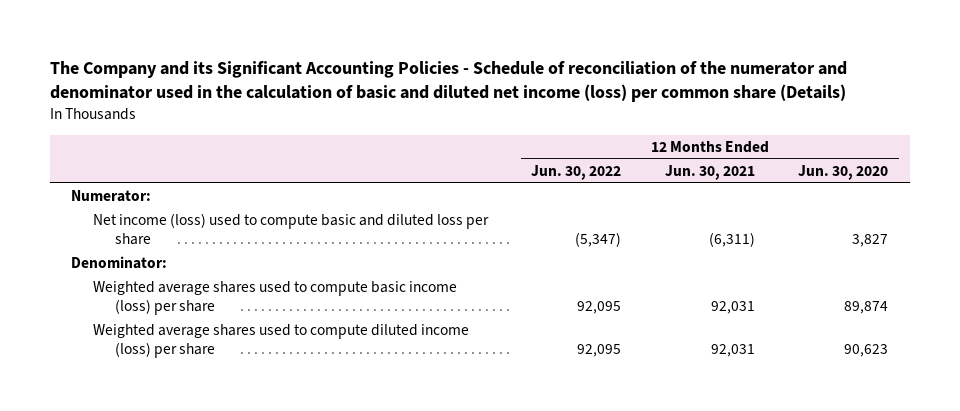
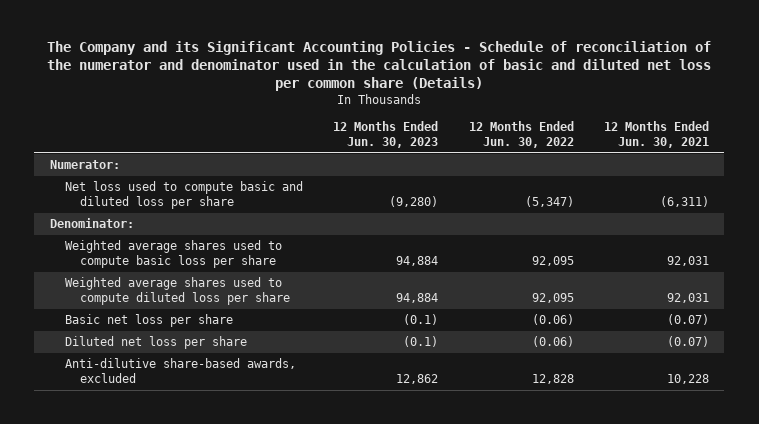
[49,60,847,103] The Company and its Significant Accounting Policies - Schedule of reconciliation of the numerator and denominator used in the calculation of basic and diluted net income (loss) per common share (Details) -> [47,41,712,92] The Company and its Significant Accounting Policies - Schedule of reconciliation of the numerator and denominator used in the calculation of basic and diluted net loss per common share (Details)
[798,164,889,180] Jun. 30, 2020 -> none
none -> [333,120,439,148] 12 Months Ended Jun. 30, 2023
[93,213,490,245] Net income (loss) used to compute basic and diluted loss per share -> [64,181,303,210] Net loss used to compute basic and diluted loss per share
[93,281,458,315] Weighted average shares used to compute basic income (loss) per share -> [64,240,282,269] Weighted average shares used to compute basic loss per share
[93,324,470,358] Weighted average shares used to compute diluted income (loss) per share -> [64,277,291,306] Weighted average shares used to compute diluted loss per share
none -> [64,314,233,328] Basic net loss per share
none -> [64,336,247,350] Diluted net loss per share
none -> [64,358,296,384] Anti-dilutive share-based awards, excluded

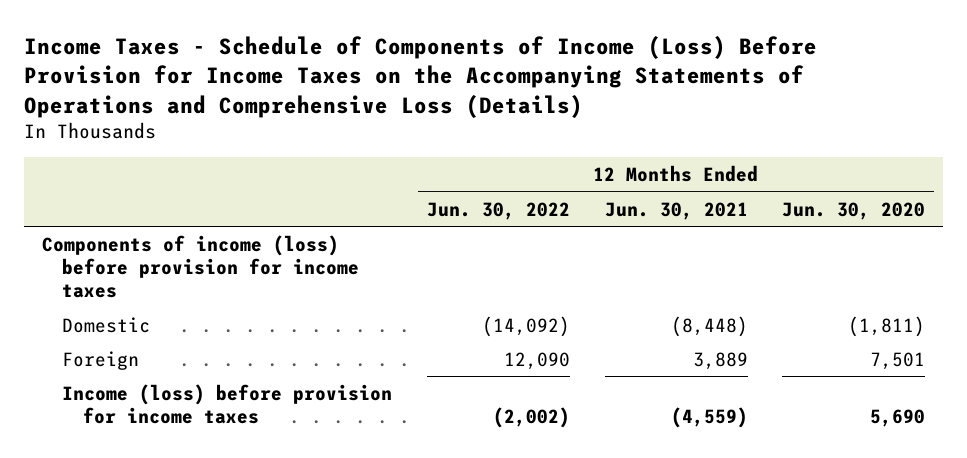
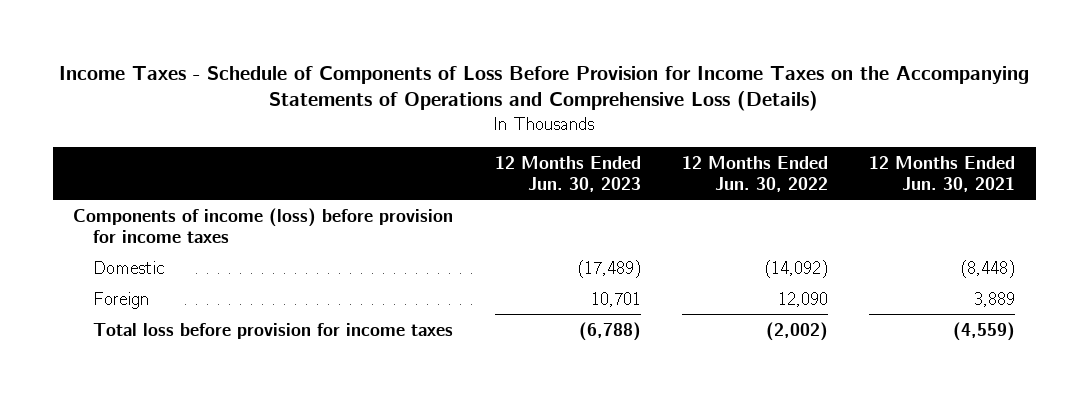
[24,35,818,118] Income Taxes - Schedule of Components of Income (Loss) Before Provision for Income Taxes on the Accompanying Statements of Operations and Comprehensive Loss (Details) -> [59,65,1030,112] Income Taxes - Schedule of Components of Loss Before Provision for Income Taxes on the Accompanying Statements of Operations and Comprehensive Loss (Details)
[782,201,926,220] Jun. 30, 2020 -> none
none -> [494,155,641,192] 12 Months Ended Jun. 30, 2023
[62,383,393,425] Income (loss) before provision for income taxes -> [93,322,454,339] Total loss before provision for income taxes

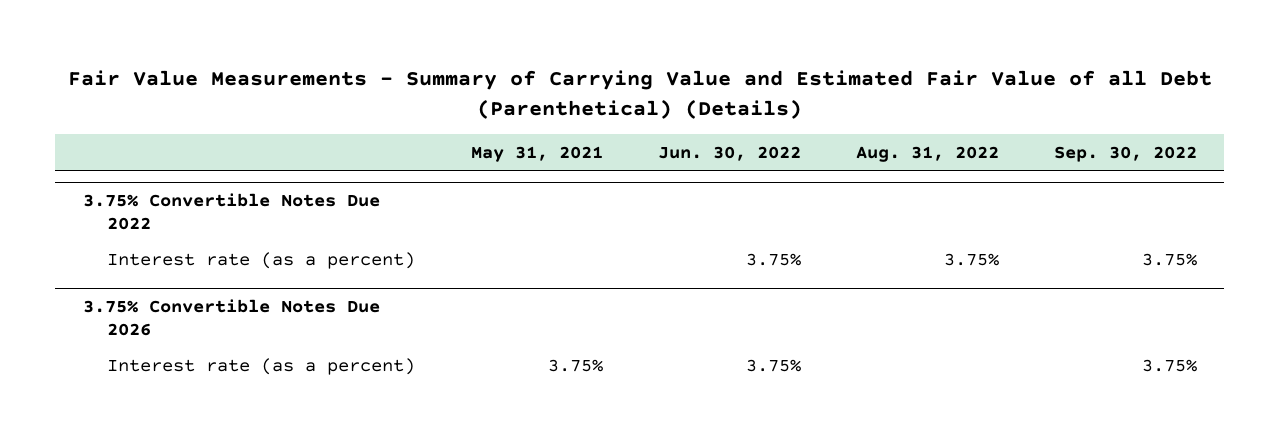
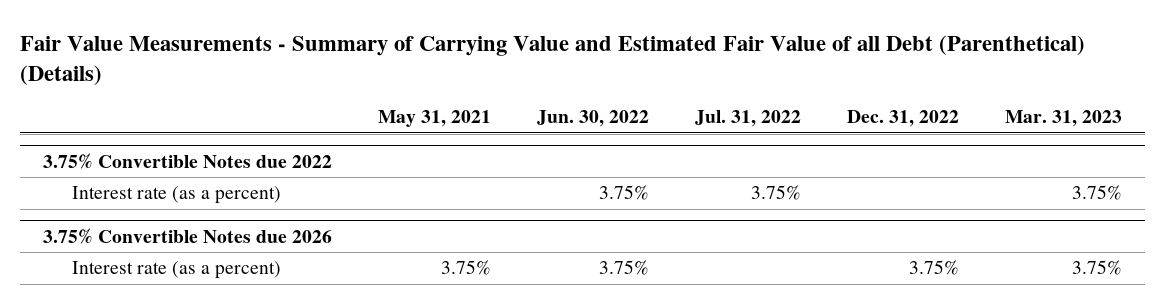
[855,145,999,162] Aug. 31, 2022 -> none
[1053,145,1197,162] Sep. 30, 2022 -> none
none -> [694,110,801,128] Jul. 31, 2022
none -> [846,110,959,128] Dec. 31, 2022
none -> [1004,110,1122,128] Mar. 31, 2023
[82,193,380,230] 3.75% Convertible Notes Due 2022 -> [43,153,333,170] 3.75% Convertible Notes due 2022
[82,299,380,336] 3.75% Convertible Notes Due 2026 -> [43,228,333,245] 3.75% Convertible Notes due 2026

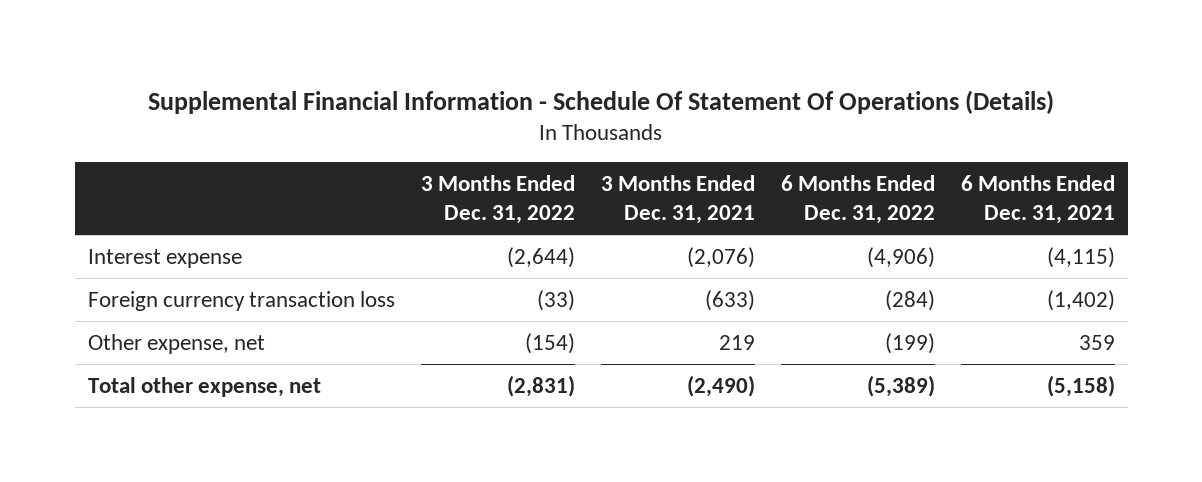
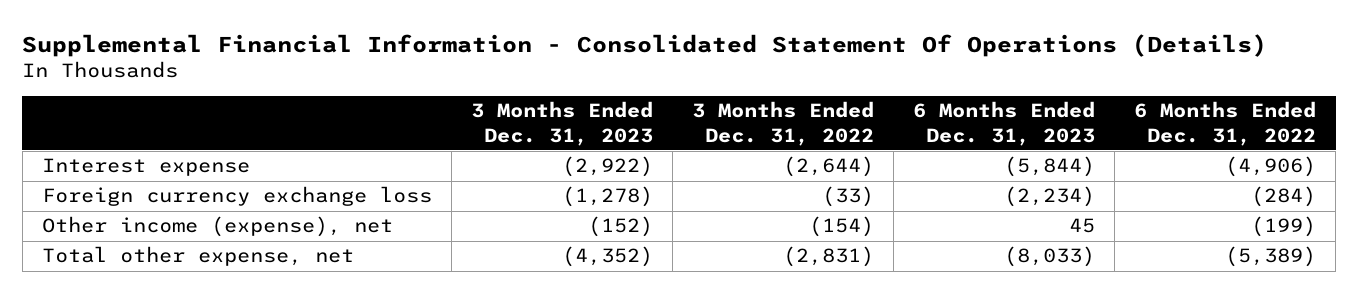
[148,89,1055,114] Supplemental Financial Information - Schedule Of Statement Of Operations (Details) -> [22,33,1268,57] Supplemental Financial Information - Consolidated Statement Of Operations (Details)
[600,175,755,224] 3 Months Ended Dec. 31, 2021 -> none
[960,175,1115,224] 6 Months Ended Dec. 31, 2021 -> none
none -> [471,101,654,146] 3 Months Ended Dec. 31, 2023
none -> [913,101,1096,146] 6 Months Ended Dec. 31, 2023
[87,291,395,312] Foreign currency transaction loss -> [41,186,432,207] Foreign currency exchange loss
[87,334,265,355] Other expense, net -> [41,216,393,238] Other income (expense), net

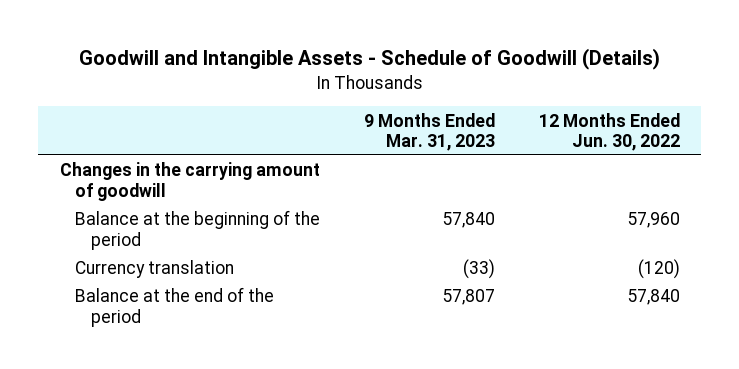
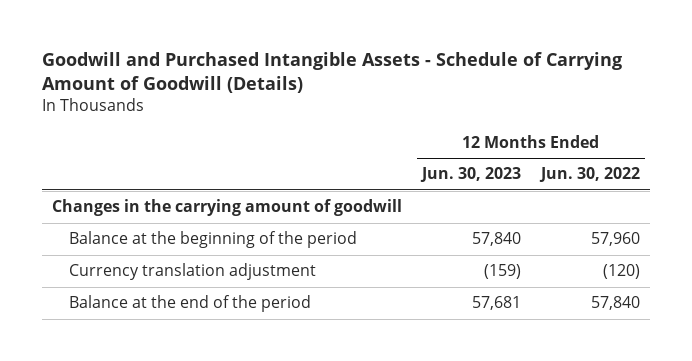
[78,48,660,71] Goodwill and Intangible Assets - Schedule of Goodwill (Details) -> [41,51,622,94] Goodwill and Purchased Intangible Assets - Schedule of Carrying Amount of Goodwill (Details)
[364,112,496,152] 9 Months Ended Mar. 31, 2023 -> none
none -> [419,167,521,183] Jun. 30, 2023
[75,260,235,279] Currency translation -> [69,263,317,281] Currency translation adjustment

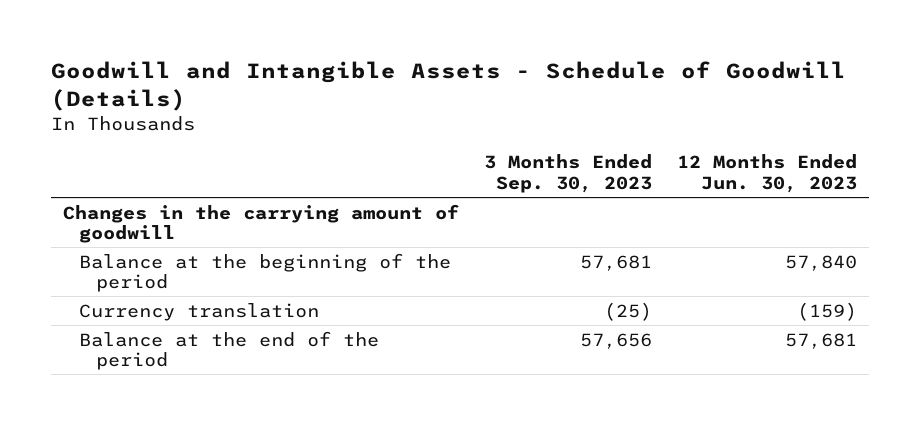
[41,51,622,94] Goodwill and Purchased Intangible Assets - Schedule of Carrying Amount of Goodwill (Details) -> [50,61,846,111] Goodwill and Intangible Assets - Schedule of Goodwill (Details)
[538,167,640,183] Jun. 30, 2022 -> none
none -> [483,154,652,193] 3 Months Ended Sep. 30, 2023
[69,263,317,281] Currency translation adjustment -> [79,302,320,321] Currency translation

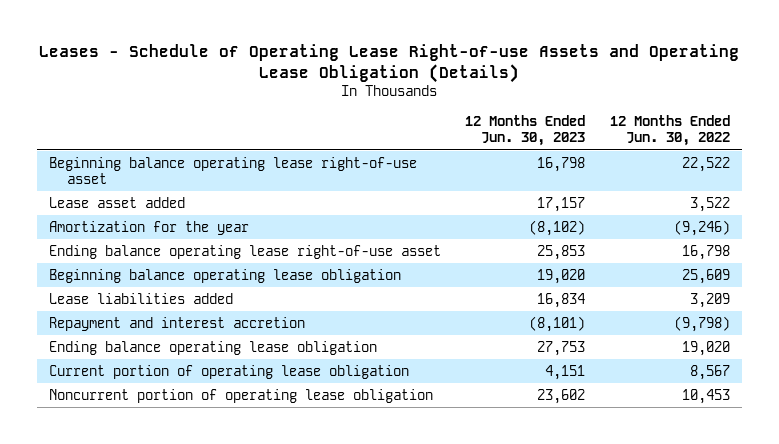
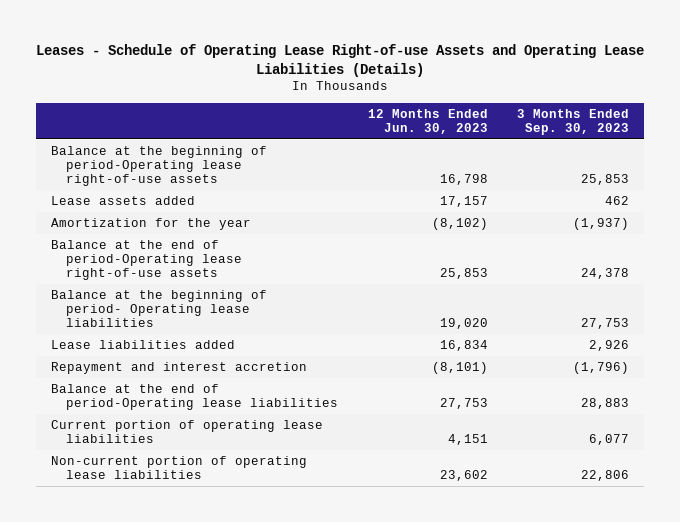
[39,44,740,84] Leases - Schedule of Operating Lease Right-of-use Assets and Operating Lease Obligation (Details) -> [35,43,644,77] Leases - Schedule of Operating Lease Right-of-use Assets and Operating Lease Liabilities (Details)
[609,115,730,147] 12 Months Ended Jun. 30, 2022 -> none
none -> [517,108,630,135] 3 Months Ended Sep. 30, 2023
[48,156,417,184] Beginning balance operating lease right-of-use asset -> [50,146,267,187] Balance at the beginning of period-Operating lease right-of-use assets
[48,196,185,208] Lease asset added -> [50,196,195,206] Lease assets added
[48,244,441,259] Ending balance operating lease right-of-use asset -> [50,240,243,281] Balance at the end of period-Operating lease right-of-use assets
[48,268,401,283] Beginning balance operating lease obligation -> [50,290,267,328] Balance at the beginning of period- Operating lease liabilities
[48,340,377,355] Ending balance operating lease obligation -> [50,384,339,411] Balance at the end of period-Operating lease liabilities
[48,364,409,379] Current portion of operating lease obligation -> [50,420,323,444] Current portion of operating lease liabilities
[48,388,433,403] Noncurrent portion of operating lease obligation -> [50,456,307,480] Non-current portion of operating lease liabilities

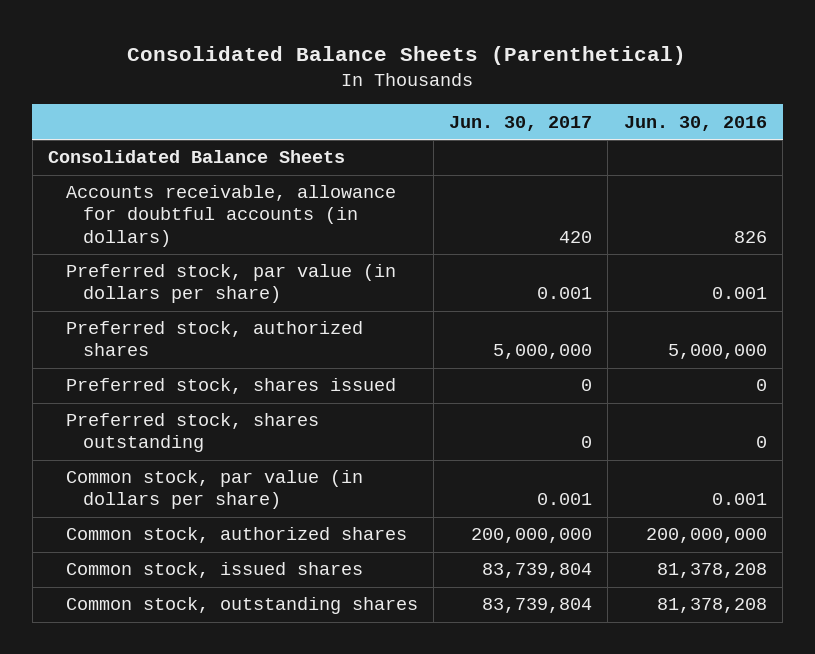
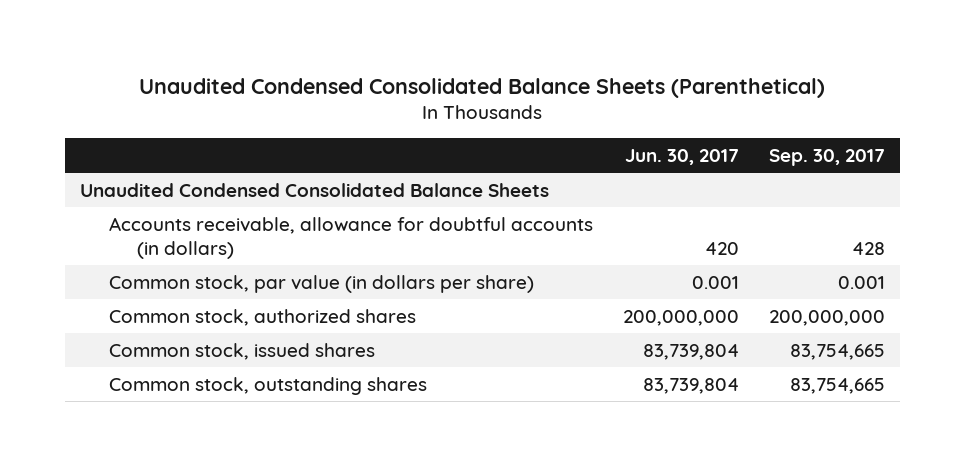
[127,46,687,66] Consolidated Balance Sheets (Parenthetical) -> [139,77,826,98] Unaudited Condensed Consolidated Balance Sheets (Parenthetical)
[623,115,767,131] Jun. 30, 2016 -> none
none -> [769,148,886,166] Sep. 30, 2017
[48,150,346,164] Consolidated Balance Sheets -> [79,182,549,197] Unaudited Condensed Consolidated Balance Sheets
[65,264,396,304] Preferred stock, par value (in dollars per share) -> none
[65,321,363,357] Preferred stock, authorized shares -> none
[65,378,396,395] Preferred stock, shares issued -> none
[65,413,319,453] Preferred stock, shares outstanding -> none

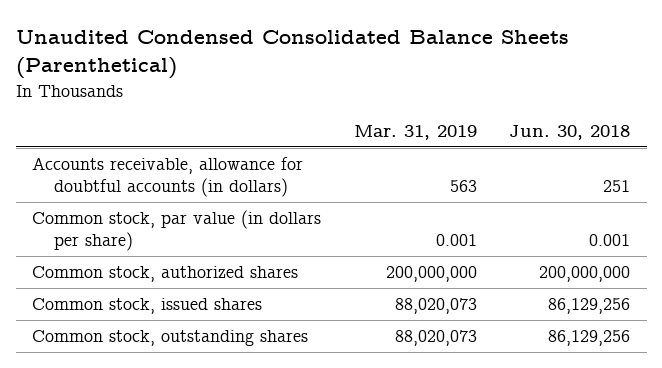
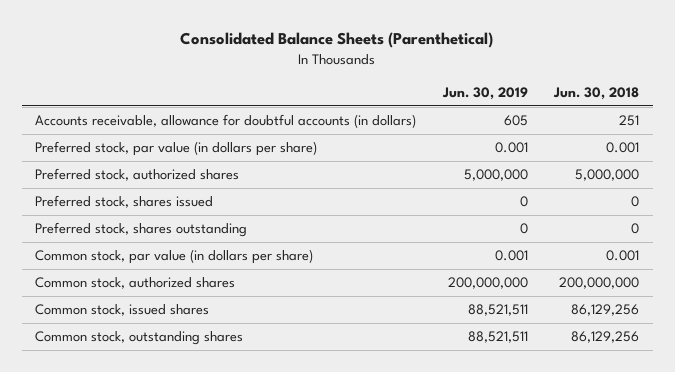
[15,29,569,80] Unaudited Condensed Consolidated Balance Sheets (Parenthetical) -> [180,32,494,49] Consolidated Balance Sheets (Parenthetical)
[353,125,477,141] Mar. 31, 2019 -> none
none -> [441,86,528,100] Jun. 30, 2019
none -> [35,141,318,157] Preferred stock, par value (in dollars per share)
none -> [35,168,240,182] Preferred stock, authorized shares
none -> [35,195,214,209] Preferred stock, shares issued
none -> [35,222,248,238] Preferred stock, shares outstanding

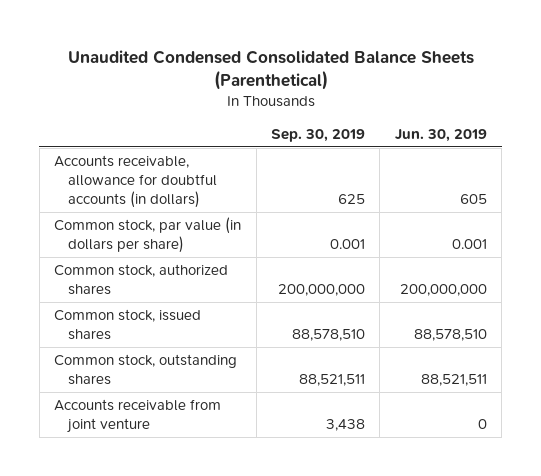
[180,32,494,49] Consolidated Balance Sheets (Parenthetical) -> [67,49,474,91] Unaudited Condensed Consolidated Balance Sheets (Parenthetical)
[553,86,640,100] Jun. 30, 2018 -> none
none -> [271,129,366,143] Sep. 30, 2019
[35,141,318,157] Preferred stock, par value (in dollars per share) -> none
[35,168,240,182] Preferred stock, authorized shares -> none
[35,195,214,209] Preferred stock, shares issued -> none
[35,222,248,238] Preferred stock, shares outstanding -> none
[467,304,528,317] 88,521,511 -> [413,329,487,342] 88,578,510
none -> [54,398,222,434] Accounts receivable from joint venture

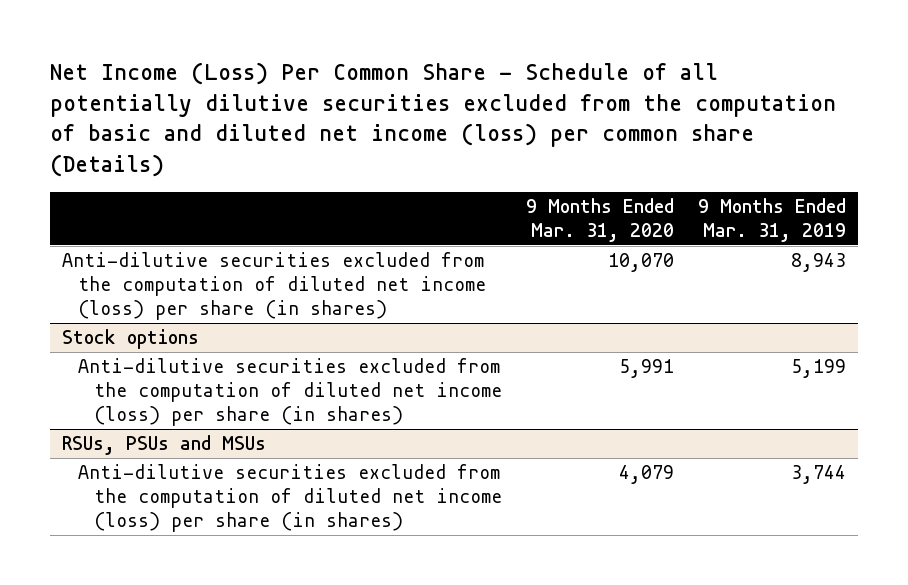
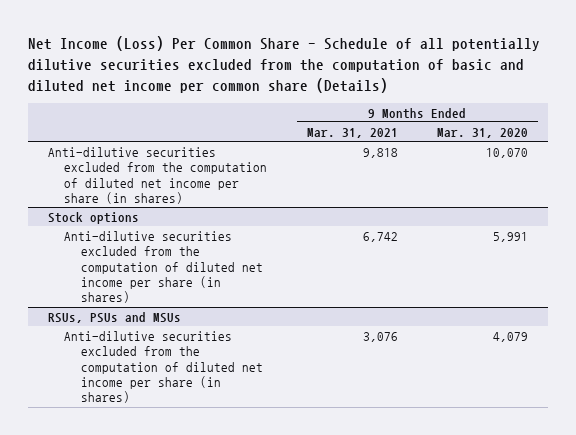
[49,62,836,178] Net Income (Loss) Per Common Share - Schedule of all potentially dilutive securities excluded from the computation of basic and diluted net income (loss) per common share (Details) -> [27,36,540,93] Net Income (Loss) Per Common Share - Schedule of all potentially dilutive securities excluded from the computation of basic and diluted net income per common share (Details)
[698,198,847,242] 9 Months Ended Mar. 31, 2019 -> none
none -> [306,127,398,138] Mar. 31, 2021
[61,252,487,320] Anti-dilutive securities excluded from the computation of diluted net income (loss) per share (in shares) -> [47,146,268,204] Anti-dilutive securities excluded from the computation of diluted net income per share (in shares)
[78,358,503,426] Anti-dilutive securities excluded from the computation of diluted net income (loss) per share (in shares) -> [64,230,264,304] Anti-dilutive securities excluded from the computation of diluted net income per share (in shares)
[78,464,503,532] Anti-dilutive securities excluded from the computation of diluted net income (loss) per share (in shares) -> [64,330,264,404] Anti-dilutive securities excluded from the computation of diluted net income per share (in shares)

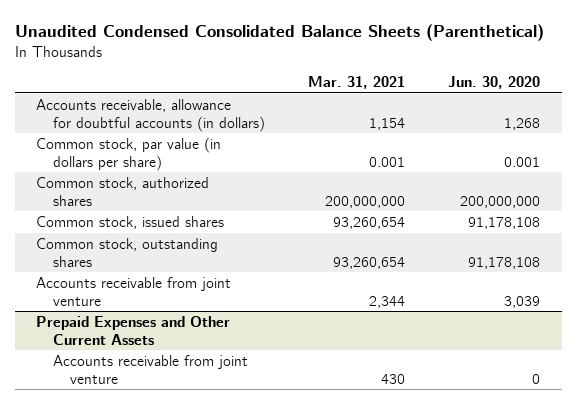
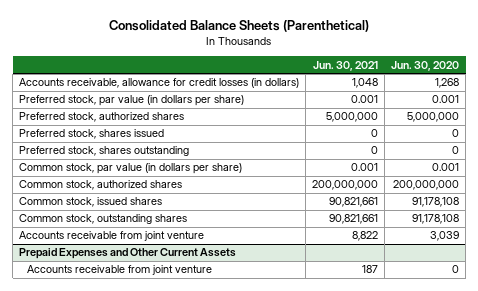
[14,24,544,42] Unaudited Condensed Consolidated Balance Sheets (Parenthetical) -> [109,20,370,33] Consolidated Balance Sheets (Parenthetical)
[308,76,406,90] Mar. 31, 2021 -> none
none -> [313,60,379,71] Jun. 30, 2021
[36,98,266,132] Accounts receivable, allowance for doubtful accounts (in dollars) -> [19,78,300,89] Accounts receivable, allowance for credit losses (in dollars)
none -> [19,95,245,107] Preferred stock, par value (in dollars per share)
none -> [19,112,185,123] Preferred stock, authorized shares
none -> [19,129,165,140] Preferred stock, shares issued
none -> [19,146,190,157] Preferred stock, shares outstanding

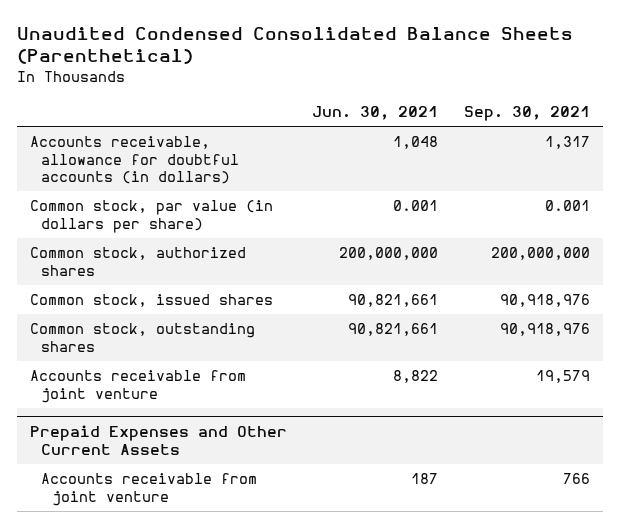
[109,20,370,33] Consolidated Balance Sheets (Parenthetical) -> [16,26,573,65] Unaudited Condensed Consolidated Balance Sheets (Parenthetical)
[391,60,460,71] Jun. 30, 2020 -> none
none -> [463,106,590,122] Sep. 30, 2021
[19,95,245,107] Preferred stock, par value (in dollars per share) -> none
[19,112,185,123] Preferred stock, authorized shares -> none
[19,129,165,140] Preferred stock, shares issued -> none
[19,146,190,157] Preferred stock, shares outstanding -> none
[19,78,300,89] Accounts receivable, allowance for credit losses (in dollars) -> [29,136,239,185] Accounts receivable, allowance for doubtful accounts (in dollars)

